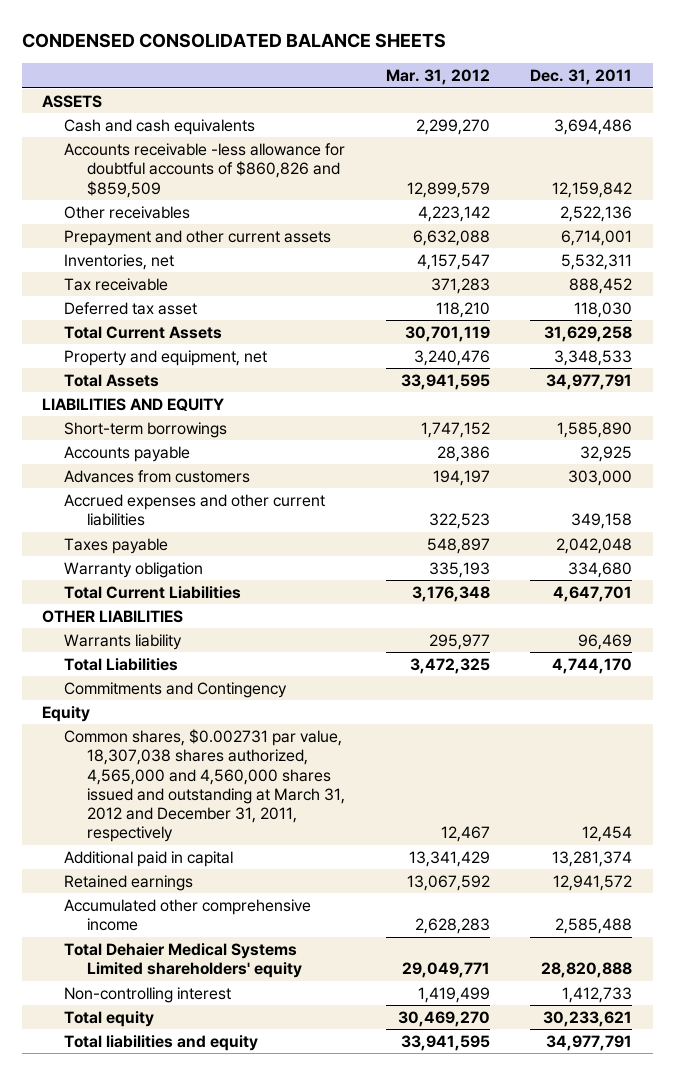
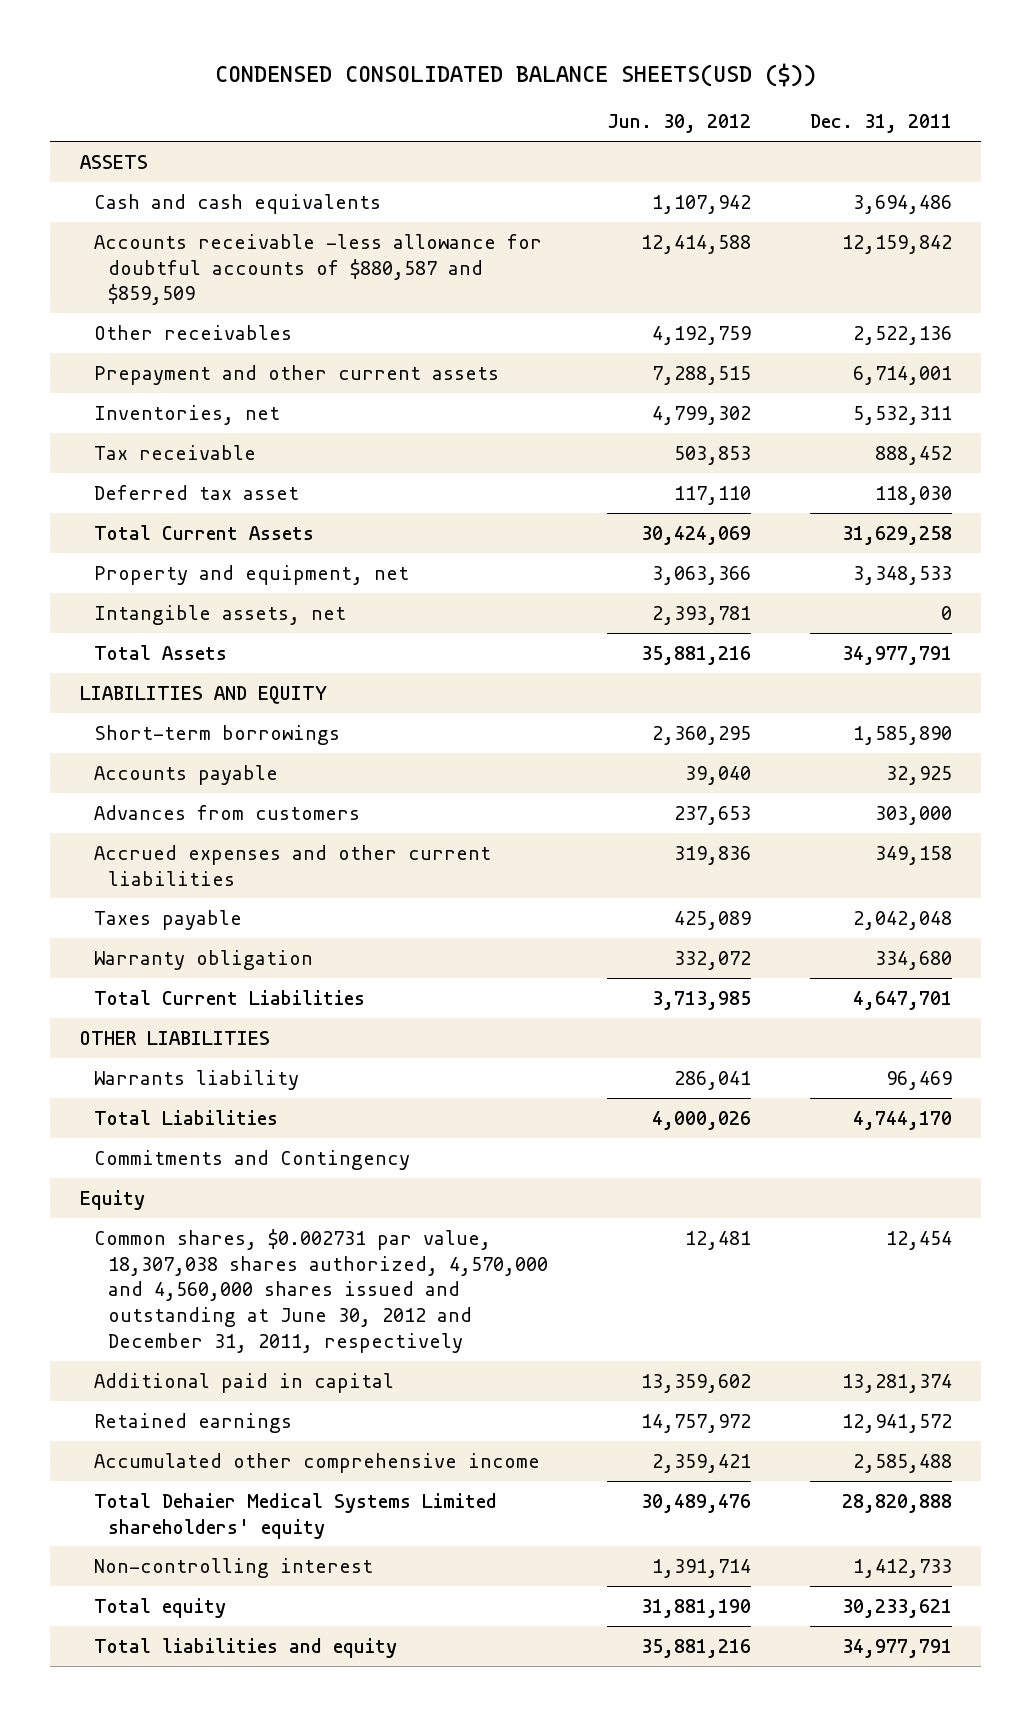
[21,33,446,49] CONDENSED CONSOLIDATED BALANCE SHEETS -> [214,62,816,87] CONDENSED CONSOLIDATED BALANCE SHEETS(USD ($))
[385,69,490,86] Mar. 31, 2012 -> none
none -> [606,114,751,134] Jun. 30, 2012
[64,142,346,198] Accounts receivable -less allowance for doubtful accounts of $860,826 and $859,509 -> [93,233,542,306] Accounts receivable -less allowance for doubtful accounts of $880,587 and $859,509
none -> [93,604,346,625] Intangible assets, net
[64,728,345,843] Common shares, $0.002731 par value, 18,307,038 shares authorized, 4,565,000 and 4,560,000 shares issued and outstanding at March 31, 2012 and December 31, 2011, respectively -> [93,1228,549,1354] Common shares, $0.002731 par value, 18,307,038 shares authorized, 4,570,000 and 4,560,000 shares issued and outstanding at June 30, 2012 and December 31, 2011, respectively

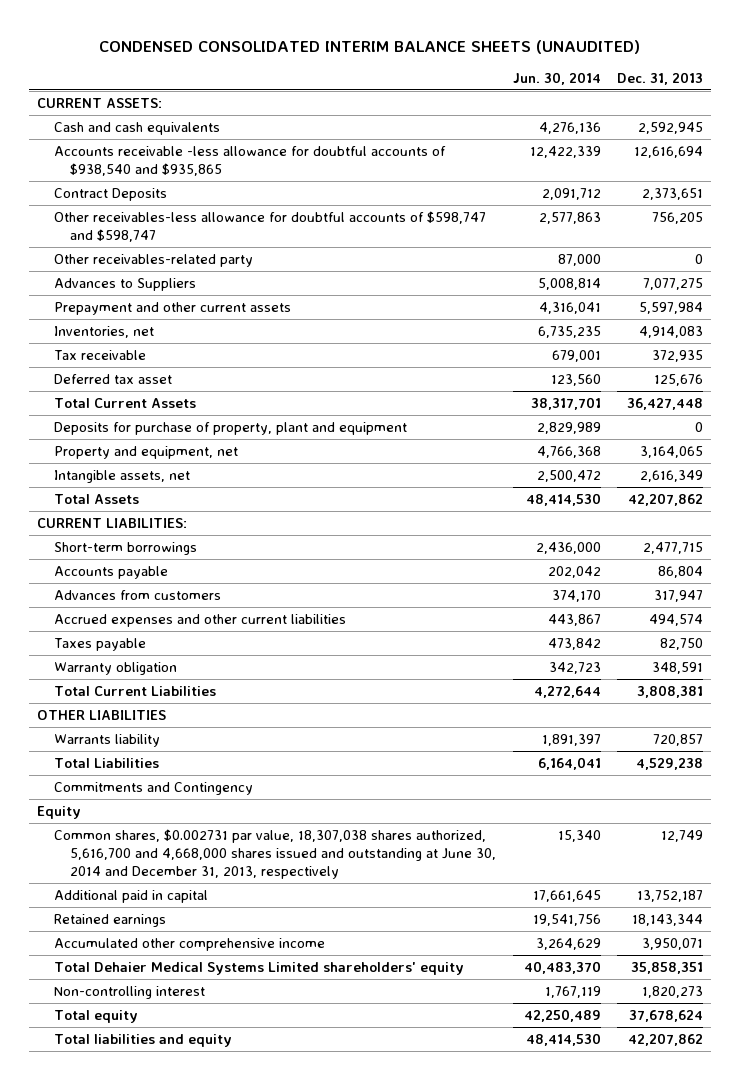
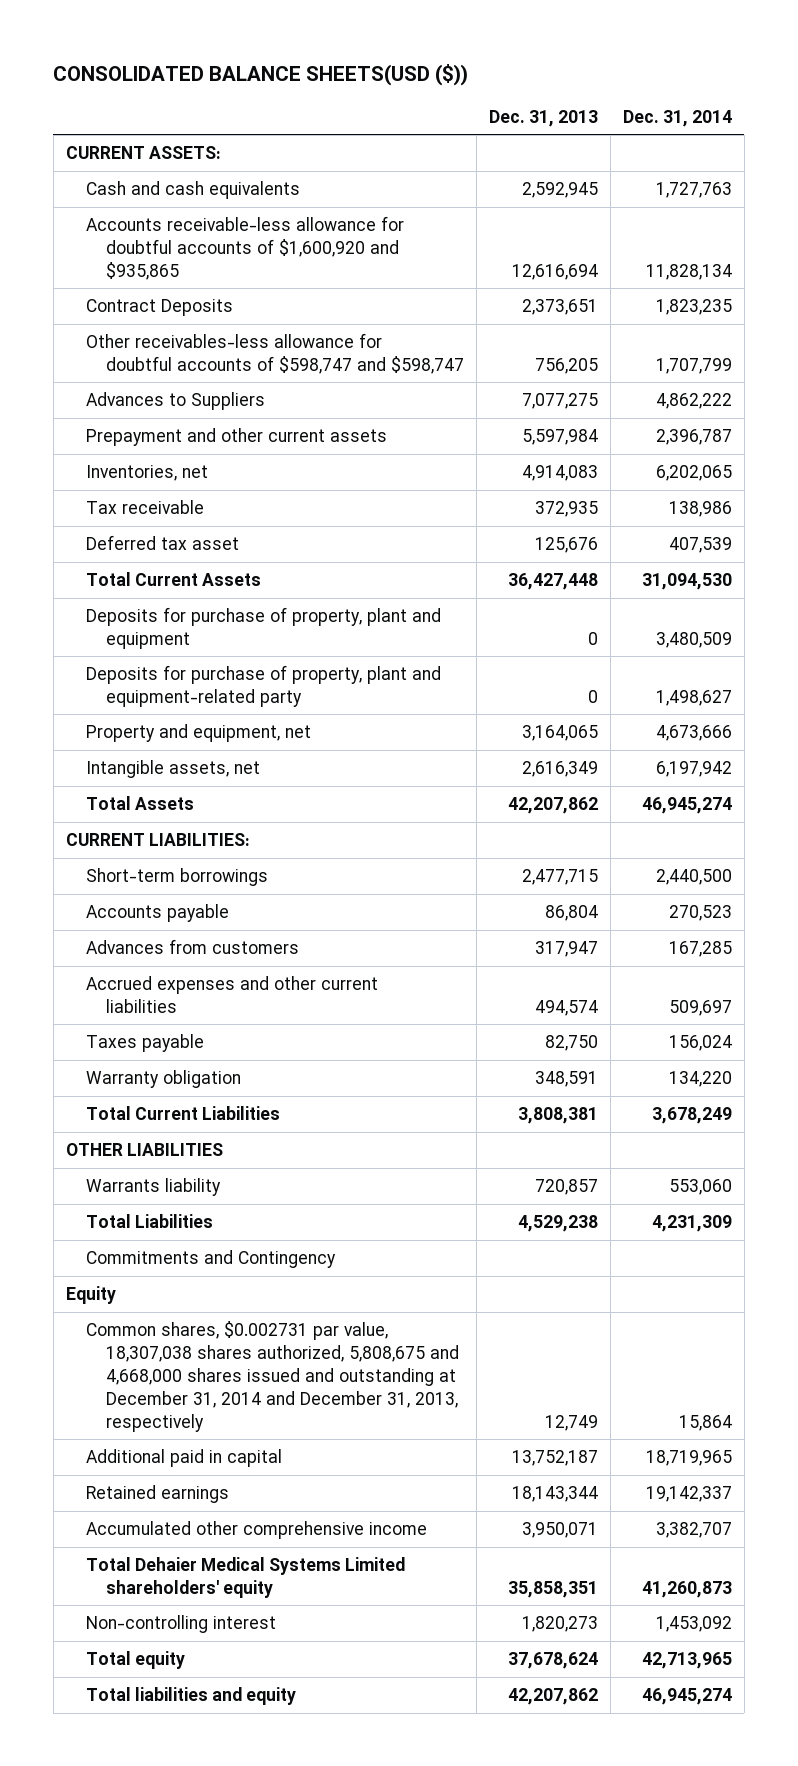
[99,39,641,54] CONDENSED CONSOLIDATED INTERIM BALANCE SHEETS (UNAUDITED) -> [53,63,469,86] CONSOLIDATED BALANCE SHEETS(USD ($))
[512,72,601,86] Jun. 30, 2014 -> none
none -> [622,109,732,127] Dec. 31, 2014
[53,145,446,176] Accounts receivable -less allowance for doubtful accounts of $938,540 and $935,865 -> [86,216,405,280] Accounts receivable-less allowance for doubtful accounts of $1,600,920 and $935,865
[53,253,253,267] Other receivables-related party -> none
none -> [86,665,442,707] Deposits for purchase of property, plant and equipment-related party
[53,828,497,879] Common shares, $0.002731 par value, 18,307,038 shares authorized, 5,616,700 and 4,668,000 shares issued and outstanding at June 30, 2014 and December 31, 2013, respectively -> [86,1321,460,1432] Common shares, $0.002731 par value, 18,307,038 shares authorized, 5,808,675 and 4,668,000 shares issued and outstanding at December 31, 2014 and December 31, 2013, respectively

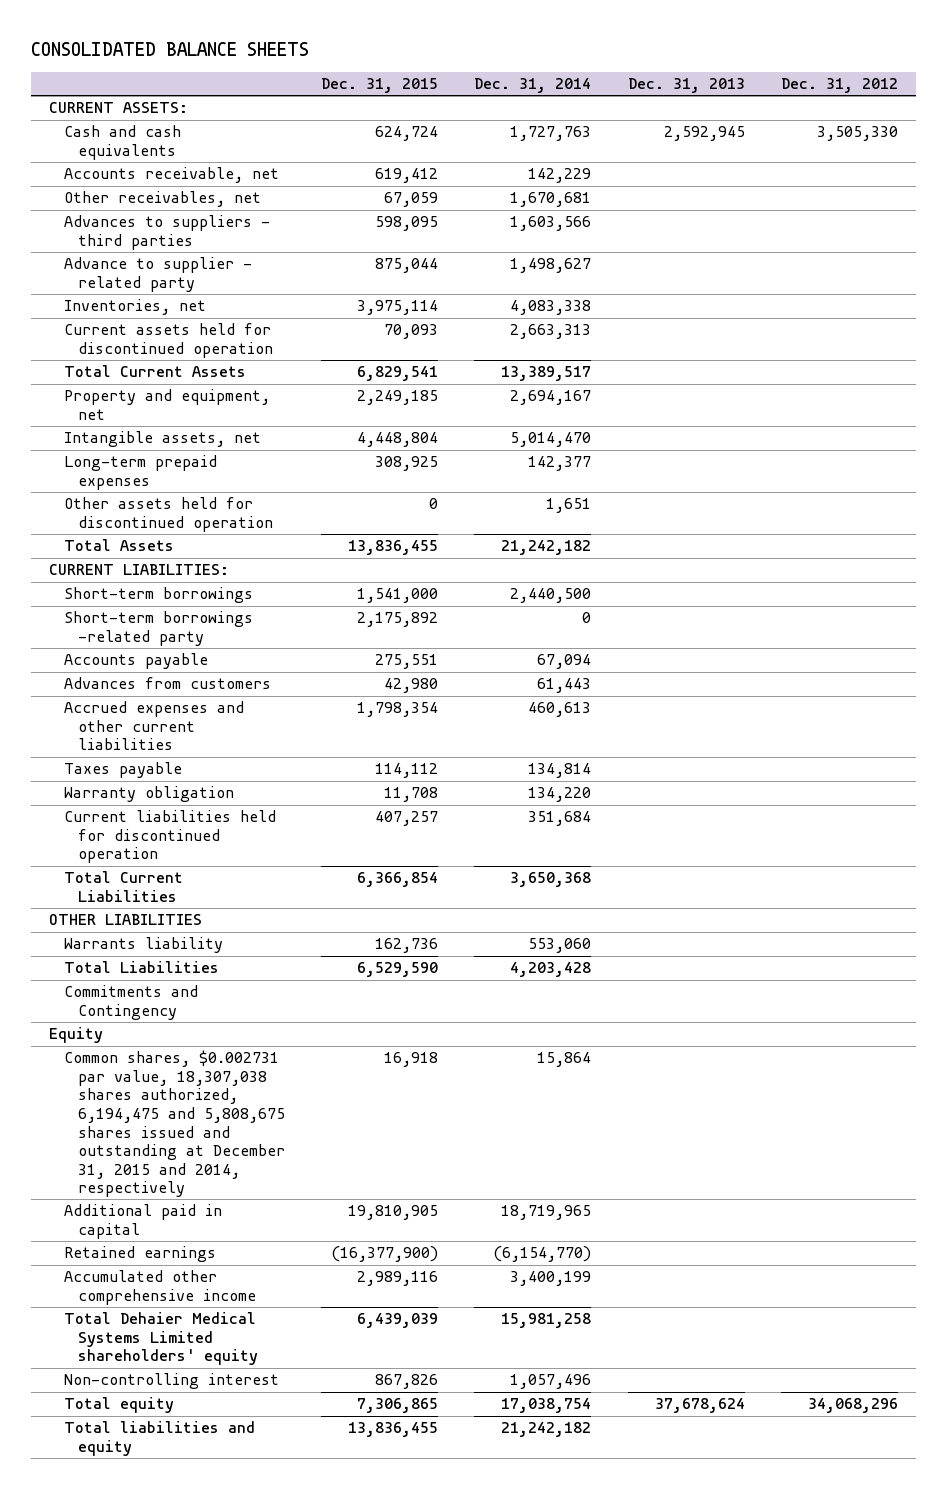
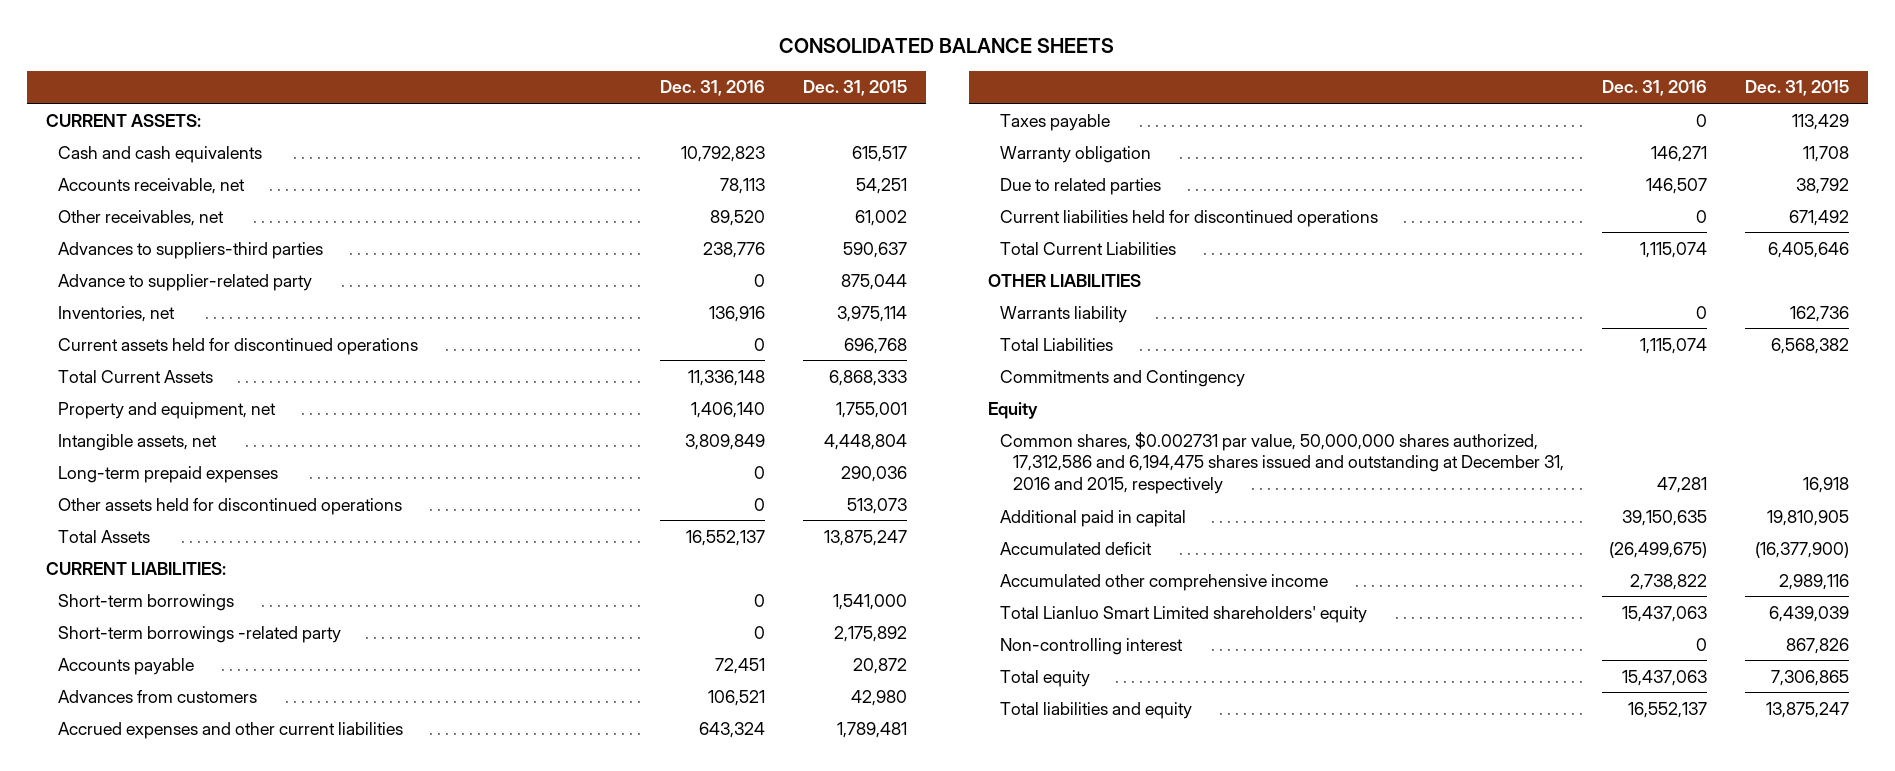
[474,78,592,94] Dec. 31, 2014 -> none
[627,78,745,94] Dec. 31, 2013 -> none
[781,78,899,94] Dec. 31, 2012 -> none
none -> [659,80,765,97] Dec. 31, 2016
[375,126,439,142] 624,724 -> [851,145,907,162] 615,517
[375,168,439,184] 619,412 -> [855,177,907,194] 54,251
[384,192,439,208] 67,059 -> [854,209,907,226] 61,002
[63,215,270,250] Advances to suppliers - third parties -> [58,241,324,259] Advances to suppliers-third parties
[375,216,439,232] 598,095 -> [842,241,907,258] 590,637
[63,257,252,292] Advance to supplier - related party -> [58,273,313,291] Advance to supplier-related party
[63,323,273,358] Current assets held for discontinued operation -> [58,337,419,355] Current assets held for discontinued operations
[384,324,439,340] 70,093 -> [843,337,907,354] 696,768
[357,366,439,382] 6,829,541 -> [828,369,907,386] 6,868,333
[357,390,439,406] 2,249,185 -> [835,401,907,418] 1,755,001
[375,456,439,472] 308,925 -> [840,465,907,482] 290,036
[63,497,273,532] Other assets held for discontinued operation -> [58,497,403,515] Other assets held for discontinued operations
[429,498,439,510] 0 -> [846,497,907,514] 513,073
[348,540,439,556] 13,836,455 -> [823,529,907,546] 13,875,247
[375,654,439,670] 275,551 -> [852,657,907,674] 20,872
[357,702,439,718] 1,798,354 -> [836,721,907,738] 1,789,481
[375,763,439,779] 114,112 -> [1791,113,1849,130] 113,429
none -> [1000,177,1162,195] Due to related parties
[63,810,276,864] Current liabilities held for discontinued operation -> [1000,209,1379,227] Current liabilities held for discontinued operations
[375,811,439,827] 407,257 -> [1788,209,1849,226] 671,492
[357,872,439,888] 6,366,854 -> [1767,241,1849,258] 6,405,646
[357,962,439,978] 6,529,590 -> [1770,337,1849,354] 6,568,382
[63,1050,285,1198] Common shares, $0.002731 par value, 18,307,038 shares authorized, 6,194,475 and 5,808,675 shares issued and outstanding at December 31, 2015 and 2014, respectively -> [1000,431,1565,495] Common shares, $0.002731 par value, 50,000,000 shares authorized, 17,312,586 and 6,194,475 shares issued and outstanding at December 31, 2016 and 2015, respectively
[63,1246,216,1263] Retained earnings -> [1000,541,1153,555] Accumulated deficit
[63,1312,258,1366] Total Dehaier Medical Systems Limited shareholders' equity -> [1000,605,1368,623] Total Lianluo Smart Limited shareholders' equity
[348,1422,439,1438] 13,836,455 -> [1765,701,1849,718] 13,875,247

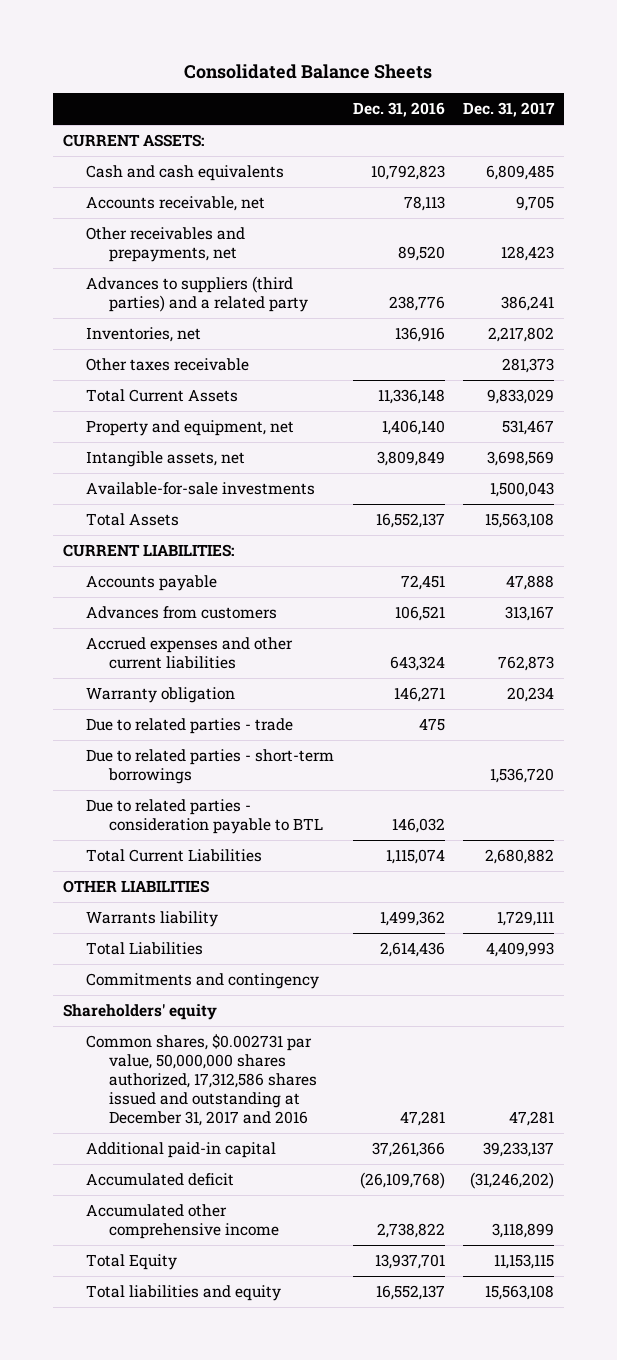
[779,38,1115,54] CONSOLIDATED BALANCE SHEETS -> [184,63,433,79] Consolidated Balance Sheets
[802,80,907,97] Dec. 31, 2015 -> none
none -> [463,102,556,118] Dec. 31, 2017
[58,273,313,291] Advance to supplier-related party -> none
[58,209,225,226] Other receivables, net -> [85,227,245,263] Other receivables and prepayments, net
[58,241,324,259] Advances to suppliers-third parties -> [85,276,308,313] Advances to suppliers (third parties) and a related party
[58,337,419,355] Current assets held for discontinued operations -> none
none -> [85,358,249,372] Other taxes receivable
[58,465,279,483] Long-term prepaid expenses -> none
[58,497,403,515] Other assets held for discontinued operations -> none
none -> [85,482,315,496] Available-for-sale investments
[58,593,235,611] Short-term borrowings -> none
[58,625,342,643] Short-term borrowings -related party -> none
[1000,113,1111,131] Taxes payable -> none
[1000,209,1379,227] Current liabilities held for discontinued operations -> none
none -> [85,718,293,735] Due to related parties - trade
none -> [85,749,334,785] Due to related parties - short-term borrowings
[1000,177,1162,195] Due to related parties -> [85,799,323,835] Due to related parties - consideration payable to BTL
[1646,177,1708,194] 146,507 -> [391,818,445,834] 146,032
[1696,305,1708,319] 0 -> [379,911,445,927] 1,499,362
[1640,337,1708,354] 1,115,074 -> [379,942,445,958] 2,614,436
[1000,369,1246,387] Commitments and Contingency -> [85,973,319,990] Commitments and contingency
[987,401,1038,419] Equity -> [62,1004,217,1021] Shareholders' equity
[1000,431,1565,495] Common shares, $0.002731 par value, 50,000,000 shares authorized, 17,312,586 and 6,194,475 shares issued and outstanding at December 31, 2016 and 2015, respectively -> [85,1034,317,1127] Common shares, $0.002731 par value, 50,000,000 shares authorized, 17,312,586 shares issued and outstanding at December 31, 2017 and 2016
[1000,509,1187,527] Additional paid in capital -> [85,1142,276,1159] Additional paid-in capital
[1622,509,1708,526] 39,150,635 -> [371,1142,445,1158] 37,261,366
[1609,541,1708,558] (26,499,675) -> [359,1172,445,1190] (26,109,768)
[1000,637,1184,655] Non-controlling interest -> none
[1000,669,1091,687] Total equity -> none
[1000,605,1368,623] Total Lianluo Smart Limited shareholders' equity -> [85,1254,177,1271] Total Equity
[1622,605,1708,622] 15,437,063 -> [374,1254,445,1270] 13,937,701

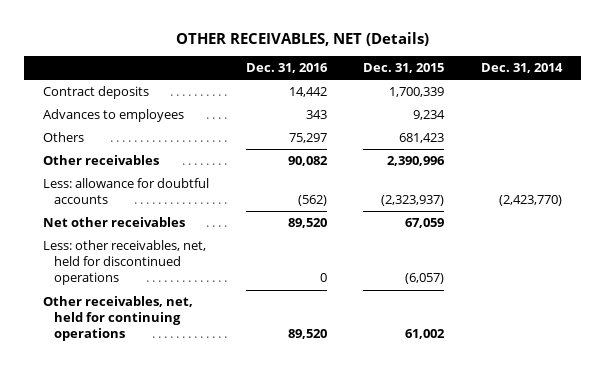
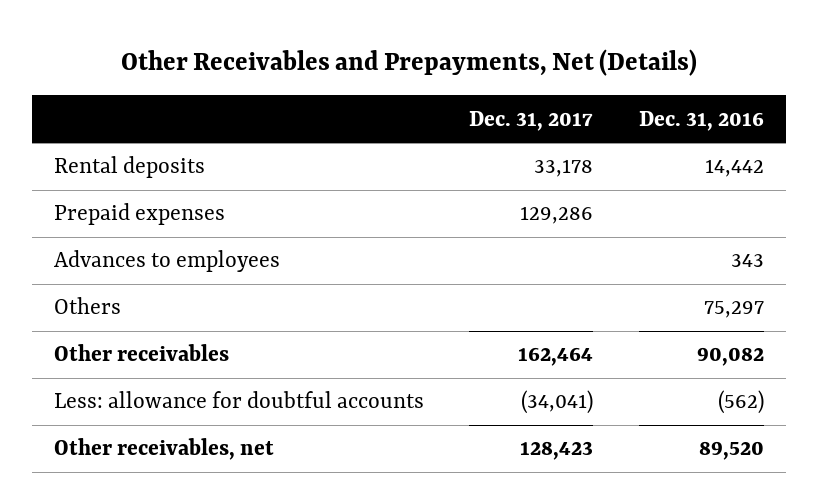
[175,31,429,46] OTHER RECEIVABLES, NET (Details) -> [120,49,697,77] Other Receivables and Prepayments, Net (Details)
[363,63,445,74] Dec. 31, 2015 -> none
[481,63,564,74] Dec. 31, 2014 -> none
none -> [469,110,594,131] Dec. 31, 2017
[42,86,149,100] Contract deposits -> [54,156,206,179] Rental deposits
none -> [54,203,226,226] Prepaid expenses
[42,217,185,228] Net other receivables -> none
[42,240,206,286] Less: other receivables, net, held for discontinued operations -> none
[42,296,193,342] Other receivables, net, held for continuing operations -> [54,438,275,461] Other receivables, net

